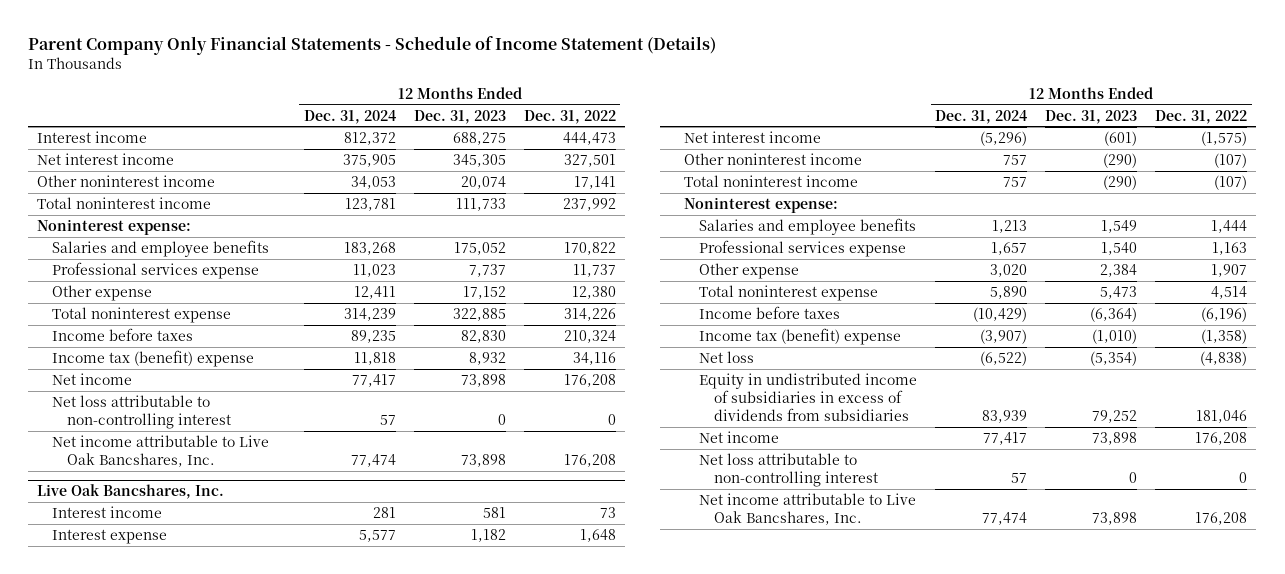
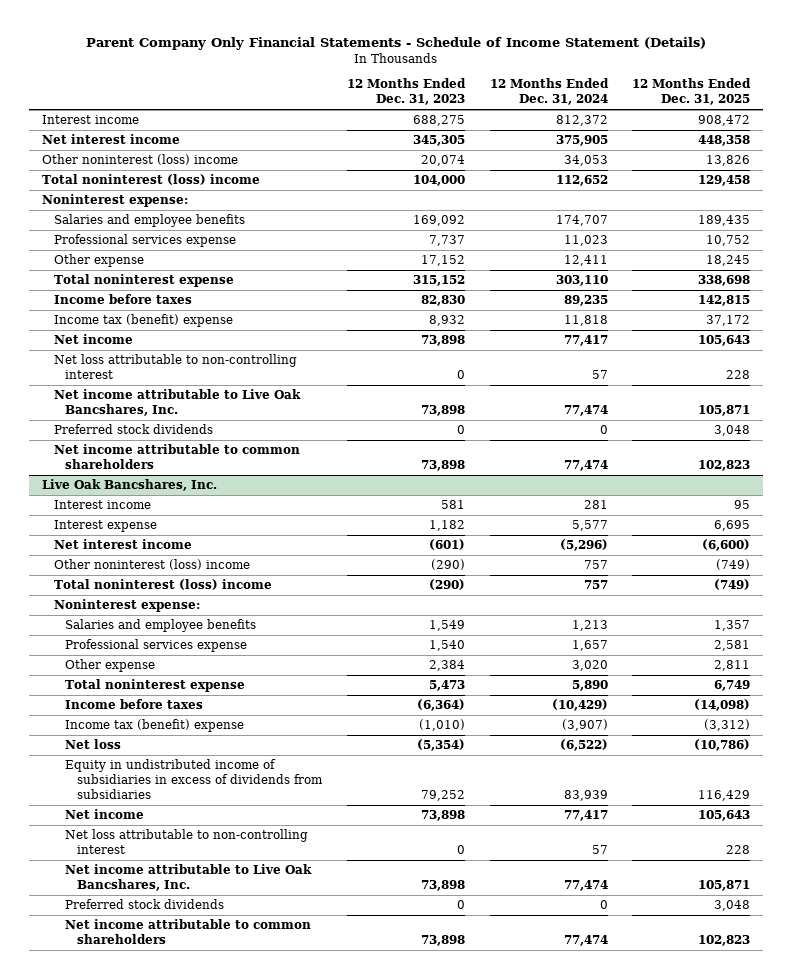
[523,109,616,124] Dec. 31, 2022 -> none
none -> [632,78,752,106] 12 Months Ended Dec. 31, 2025
[37,174,216,187] Other noninterest income -> [41,154,238,166] Other noninterest (loss) income
[37,196,212,209] Total noninterest income -> [41,174,260,186] Total noninterest (loss) income
[344,197,396,211] 123,781 -> [555,175,608,187] 112,652
[455,197,506,211] 111,733 -> [412,175,465,187] 104,000
[343,241,396,255] 183,268 -> [555,215,608,227] 174,707
[453,241,506,255] 175,052 -> [412,215,465,227] 169,092
[343,307,396,321] 314,239 -> [555,275,608,287] 303,110
[452,307,506,321] 322,885 -> [412,275,465,287] 315,152
none -> [53,424,213,435] Preferred stock dividends
none -> [53,444,300,470] Net income attributable to common shareholders
[684,152,863,165] Other noninterest income -> [53,559,250,571] Other noninterest (loss) income
[684,174,859,187] Total noninterest income -> [53,579,272,591] Total noninterest (loss) income
none -> [65,899,225,910] Preferred stock dividends
none -> [65,919,312,945] Net income attributable to common shareholders

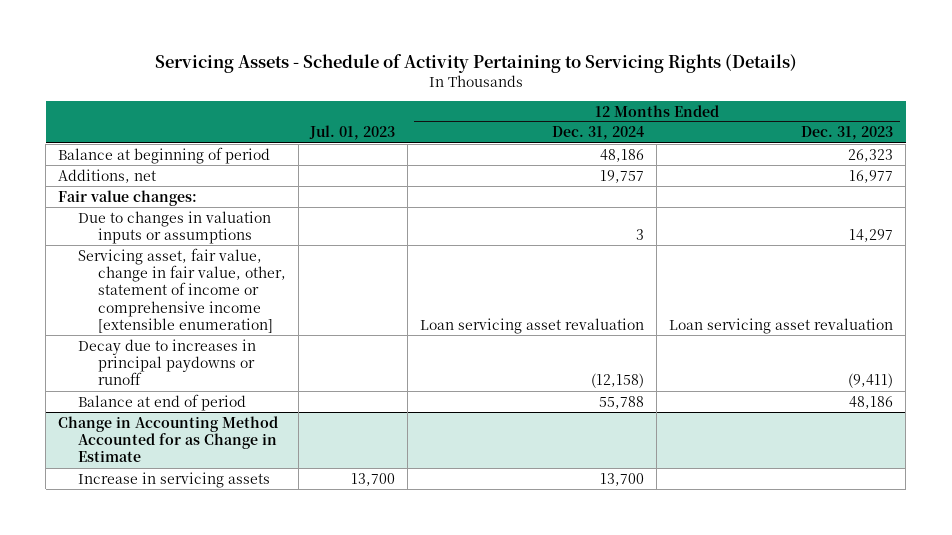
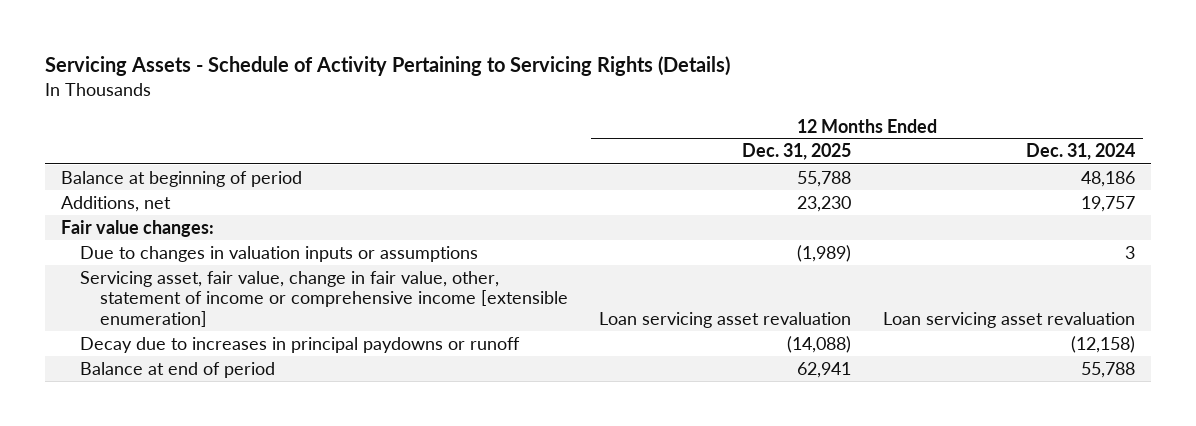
[309,125,396,141] Jul. 01, 2023 -> none
[801,126,894,141] Dec. 31, 2023 -> none
none -> [742,143,852,161] Dec. 31, 2025
[58,415,279,463] Change in Accounting Method Accounted for as Change in Estimate -> none
[77,471,270,488] Increase in servicing assets -> none

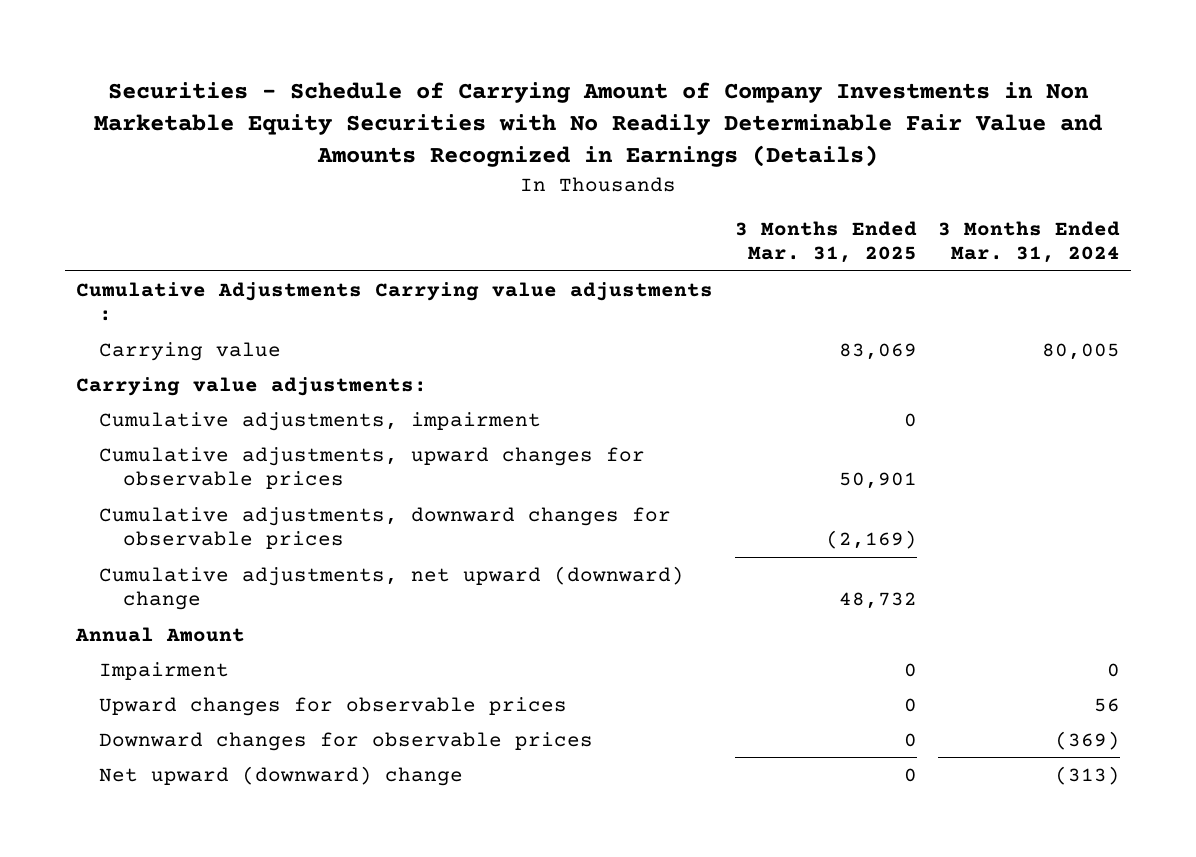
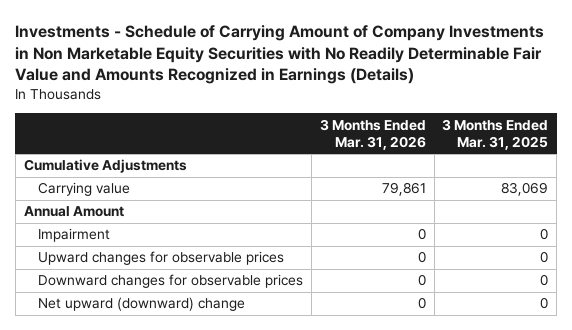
[94,81,1103,168] Securities - Schedule of Carrying Amount of Company Investments in Non Marketable Equity Securities with No Readily Determinable Fair Value and Amounts Recognized in Earnings (Details) -> [15,24,545,85] Investments - Schedule of Carrying Amount of Company Investments in Non Marketable Equity Securities with No Readily Determinable Fair Value and Amounts Recognized in Earnings (Details)
[938,221,1121,264] 3 Months Ended Mar. 31, 2024 -> none
none -> [319,118,426,150] 3 Months Ended Mar. 31, 2026
[76,281,714,322] Cumulative Adjustments Carrying value adjustments : -> [23,159,187,174] Cumulative Adjustments
[76,376,428,396] Carrying value adjustments: -> none
[99,411,542,431] Cumulative adjustments, impairment -> none
[99,446,646,490] Cumulative adjustments, upward changes for observable prices -> none
[99,506,672,550] Cumulative adjustments, downward changes for observable prices -> none
[99,565,685,611] Cumulative adjustments, net upward (downward) change -> none

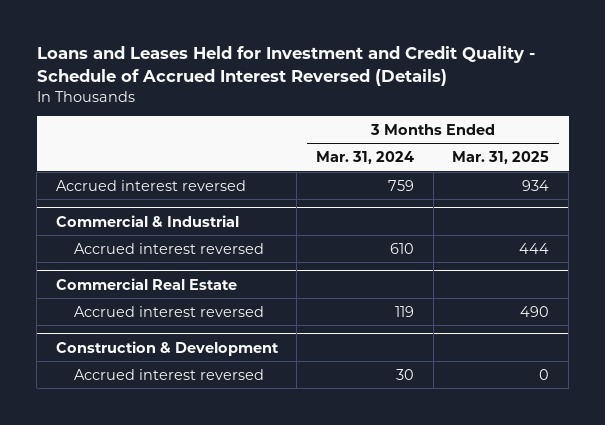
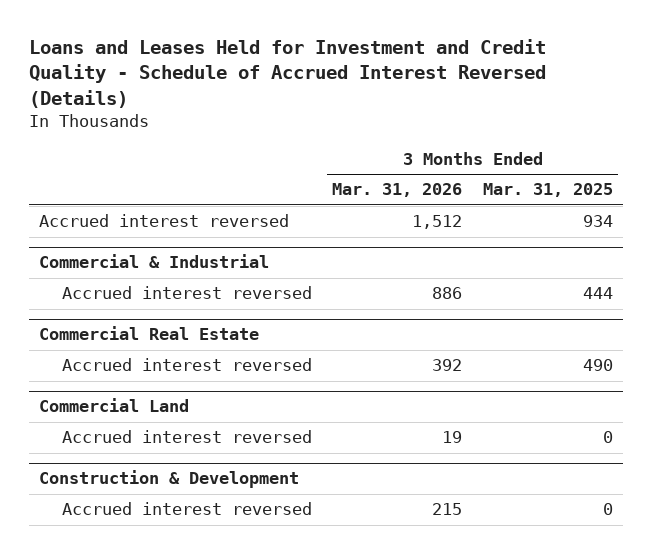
[316,151,415,165] Mar. 31, 2024 -> none
none -> [332,183,463,198] Mar. 31, 2026
none -> [39,398,190,413] Commercial Land
none -> [61,430,312,444] Accrued interest reversed

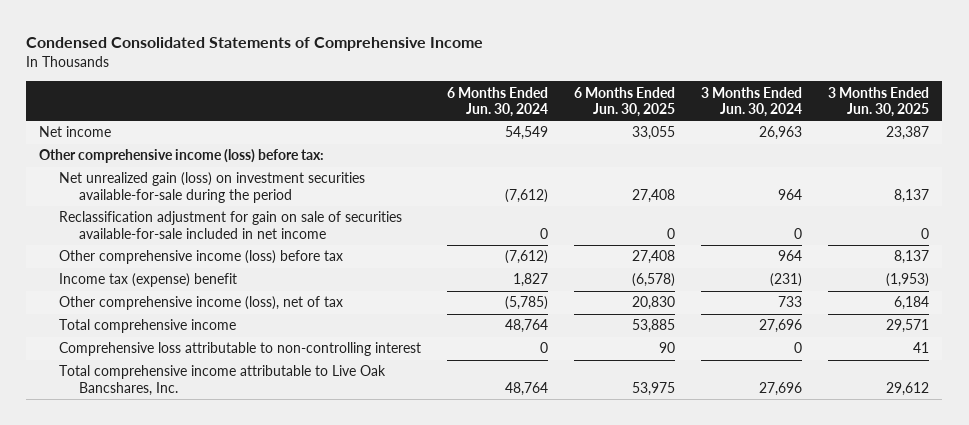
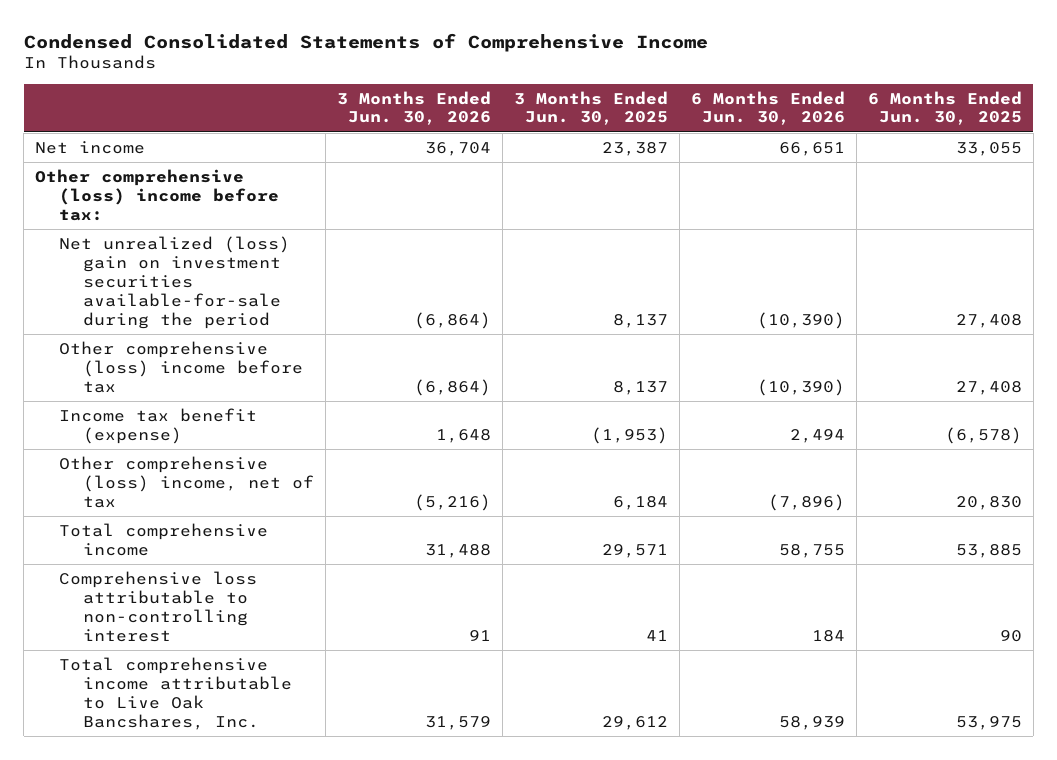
[447,86,549,118] 6 Months Ended Jun. 30, 2024 -> none
[701,86,803,118] 3 Months Ended Jun. 30, 2024 -> none
none -> [336,90,491,126] 3 Months Ended Jun. 30, 2026
none -> [690,90,845,126] 6 Months Ended Jun. 30, 2026
[59,211,403,239] Reclassification adjustment for gain on sale of securities available-for-sale included in net income -> none
[39,149,325,164] Other comprehensive income (loss) before tax: -> [35,168,280,221] Other comprehensive (loss) income before tax:
[59,172,366,203] Net unrealized gain (loss) on investment securities available-for-sale during the period -> [59,235,291,329] Net unrealized (loss) gain on investment securities available-for-sale during the period
[59,250,344,265] Other comprehensive income (loss) before tax -> [59,340,304,393] Other comprehensive (loss) income before tax
[59,273,238,288] Income tax (expense) benefit -> [59,407,258,444] Income tax benefit (expense)
[59,296,344,311] Other comprehensive income (loss), net of tax -> [59,455,315,508] Other comprehensive (loss) income, net of tax

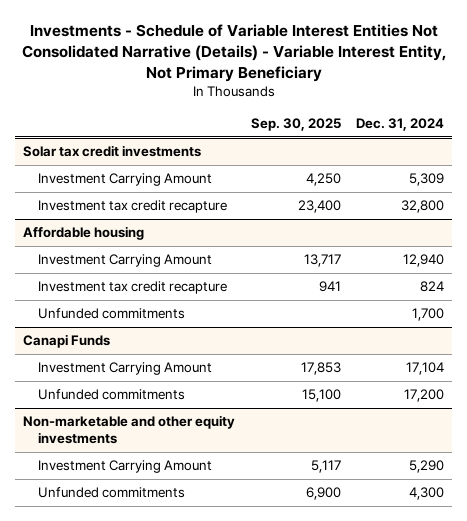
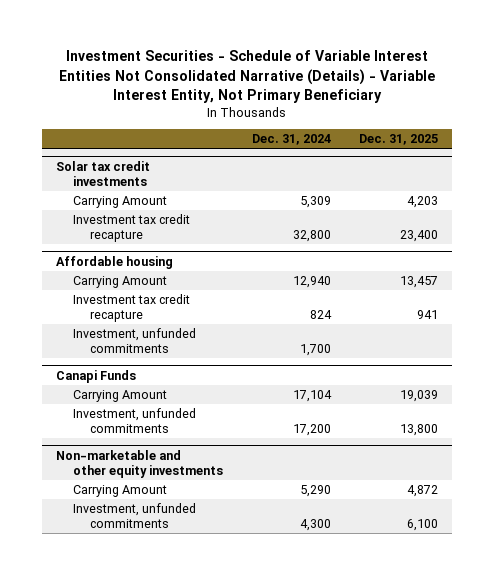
[21,23,446,83] Investments - Schedule of Variable Interest Entities Not Consolidated Narrative (Details) - Variable Interest Entity, Not Primary Beneficiary -> [59,50,436,103] Investment Securities - Schedule of Variable Interest Entities Not Consolidated Narrative (Details) - Variable Interest Entity, Not Primary Beneficiary
[250,118,341,132] Sep. 30, 2025 -> none
none -> [358,133,438,145] Dec. 31, 2025
[38,173,213,187] Investment Carrying Amount -> [73,195,168,208] Carrying Amount
[38,254,213,268] Investment Carrying Amount -> [73,275,168,288] Carrying Amount
[38,308,186,320] Unfunded commitments -> [73,327,197,354] Investment, unfunded commitments
[38,362,213,376] Investment Carrying Amount -> [73,389,168,402] Carrying Amount
[38,389,186,401] Unfunded commitments -> [73,407,197,434] Investment, unfunded commitments
[38,460,213,474] Investment Carrying Amount -> [73,484,168,497] Carrying Amount
[38,487,186,499] Unfunded commitments -> [73,502,197,529] Investment, unfunded commitments

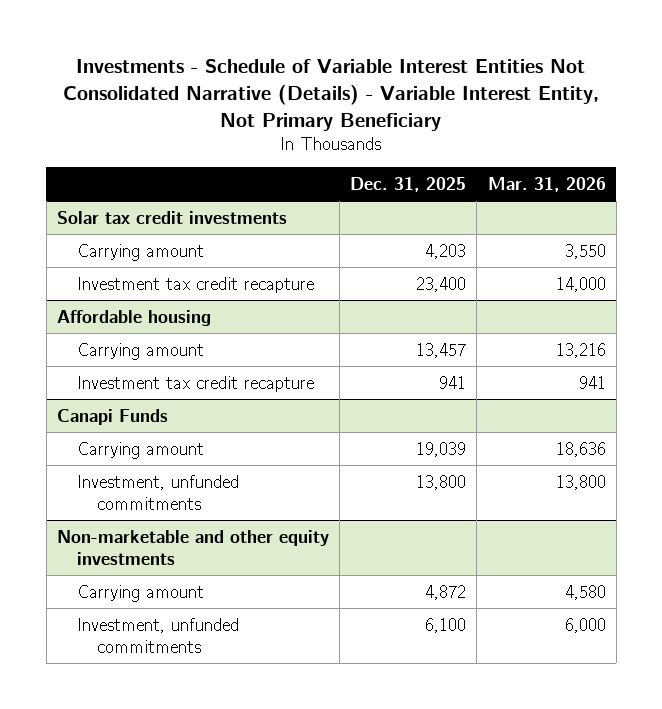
[59,50,436,103] Investment Securities - Schedule of Variable Interest Entities Not Consolidated Narrative (Details) - Variable Interest Entity, Not Primary Beneficiary -> [63,58,600,131] Investments - Schedule of Variable Interest Entities Not Consolidated Narrative (Details) - Variable Interest Entity, Not Primary Beneficiary
[251,133,331,145] Dec. 31, 2024 -> none
none -> [487,176,606,192] Mar. 31, 2026
[73,195,168,208] Carrying Amount -> [76,243,204,261] Carrying amount
[73,275,168,288] Carrying Amount -> [76,342,204,360] Carrying amount
[73,327,197,354] Investment, unfunded commitments -> none
[73,389,168,402] Carrying Amount -> [76,441,204,459] Carrying amount
[73,484,168,497] Carrying Amount -> [76,584,204,602] Carrying amount

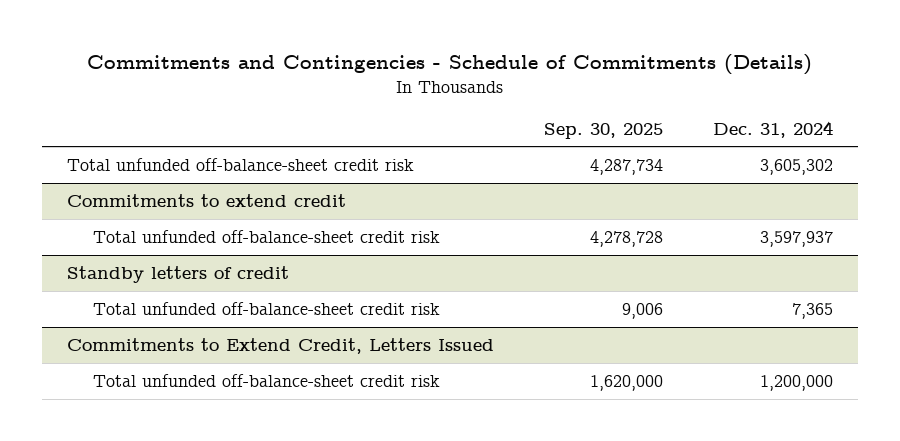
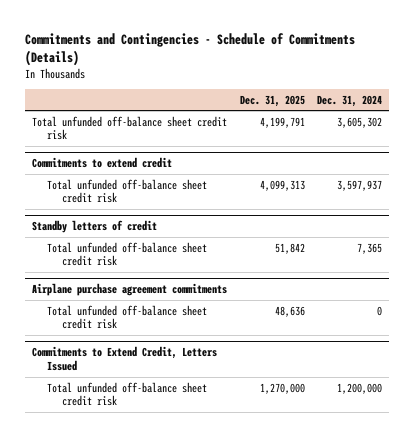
[543,122,663,139] Sep. 30, 2025 -> none
none -> [239,94,305,107] Dec. 31, 2025
[66,157,414,171] Total unfunded off-balance-sheet credit risk -> [31,115,227,141] Total unfunded off-balance sheet credit risk
[93,229,441,243] Total unfunded off-balance-sheet credit risk -> [46,178,207,204] Total unfunded off-balance sheet credit risk
[93,301,441,315] Total unfunded off-balance-sheet credit risk -> [46,241,207,267] Total unfunded off-balance sheet credit risk
none -> [31,283,227,297] Airplane purchase agreement commitments
none -> [46,304,207,330] Total unfunded off-balance sheet credit risk
[93,373,441,387] Total unfunded off-balance-sheet credit risk -> [46,381,207,407] Total unfunded off-balance sheet credit risk

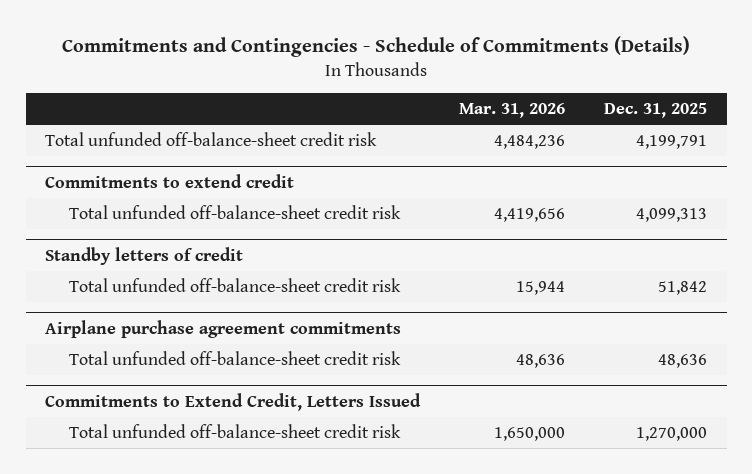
[317,94,383,107] Dec. 31, 2024 -> none
none -> [459,103,566,119] Mar. 31, 2026
[31,115,227,141] Total unfunded off-balance sheet credit risk -> [45,132,378,147] Total unfunded off-balance-sheet credit risk
[46,178,207,204] Total unfunded off-balance sheet credit risk -> [69,205,402,220] Total unfunded off-balance-sheet credit risk
[46,241,207,267] Total unfunded off-balance sheet credit risk -> [69,278,402,293] Total unfunded off-balance-sheet credit risk
[46,304,207,330] Total unfunded off-balance sheet credit risk -> [69,351,402,366] Total unfunded off-balance-sheet credit risk
[46,381,207,407] Total unfunded off-balance sheet credit risk -> [69,424,402,439] Total unfunded off-balance-sheet credit risk

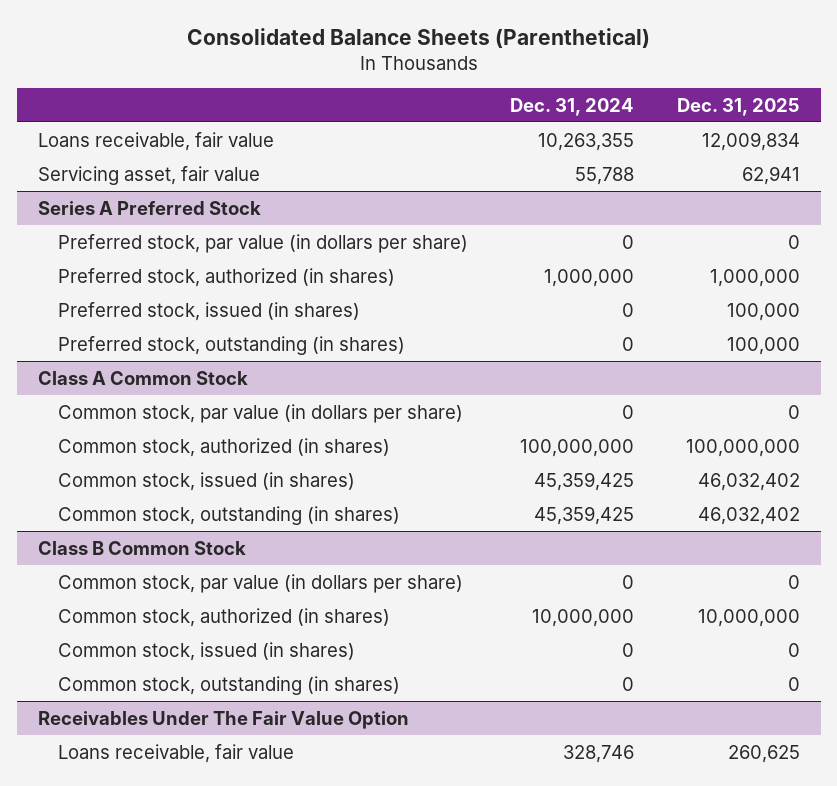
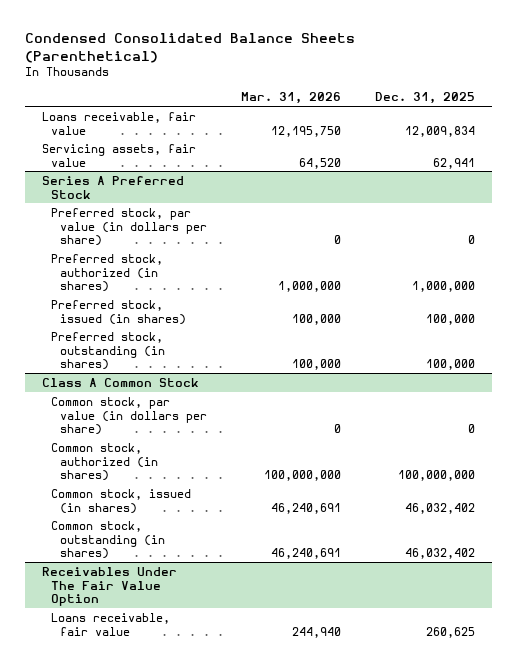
[186,28,650,49] Consolidated Balance Sheets (Parenthetical) -> [24,32,355,63] Condensed Consolidated Balance Sheets (Parenthetical)
[510,97,635,116] Dec. 31, 2024 -> none
none -> [240,92,341,105] Mar. 31, 2026
[37,165,260,185] Servicing asset, fair value -> [41,143,196,167] Servicing assets, fair value
[37,540,246,555] Class B Common Stock -> none
[57,573,463,593] Common stock, par value (in dollars per share) -> none
[57,607,390,627] Common stock, authorized (in shares) -> none
[57,641,355,661] Common stock, issued (in shares) -> none
[57,675,400,695] Common stock, outstanding (in shares) -> none

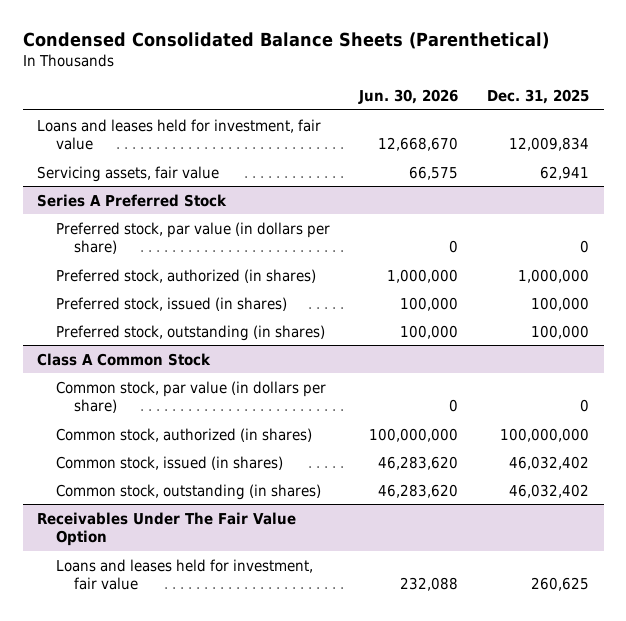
[240,92,341,105] Mar. 31, 2026 -> none
none -> [357,89,458,105] Jun. 30, 2026
[41,111,196,135] Loans receivable, fair value -> [37,118,322,151] Loans and leases held for investment, fair value
[50,612,170,636] Loans receivable, fair value -> [55,558,313,591] Loans and leases held for investment, fair value

